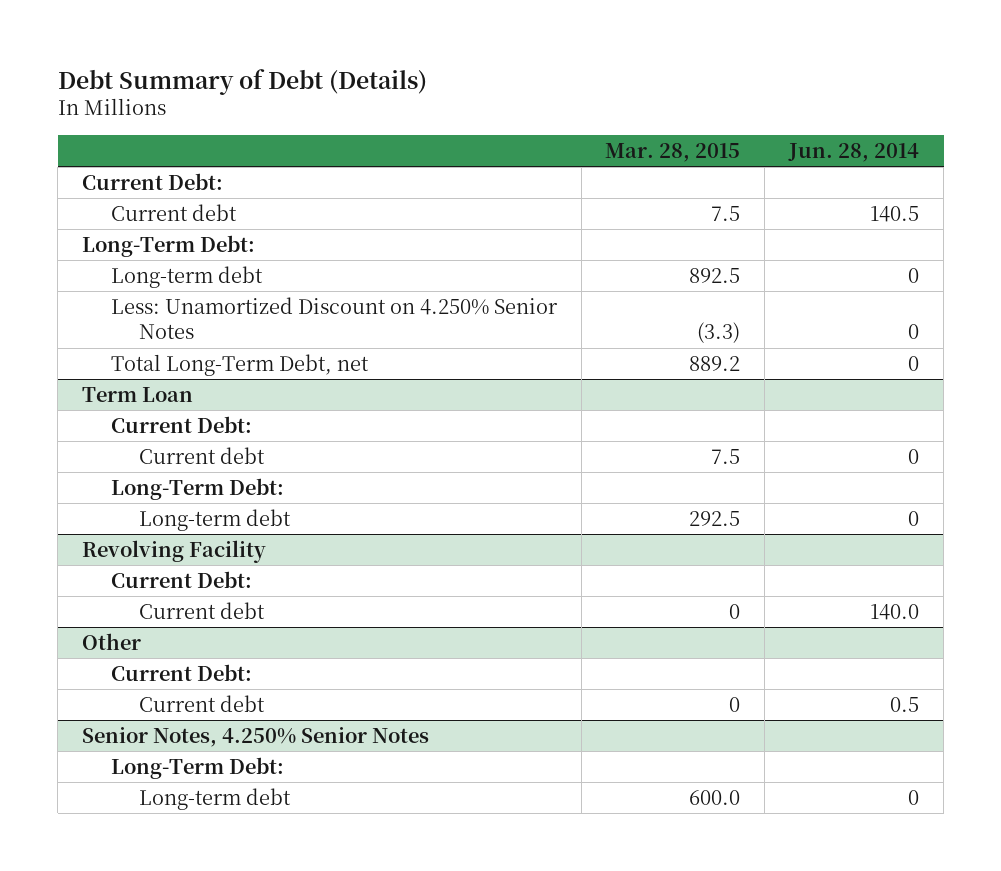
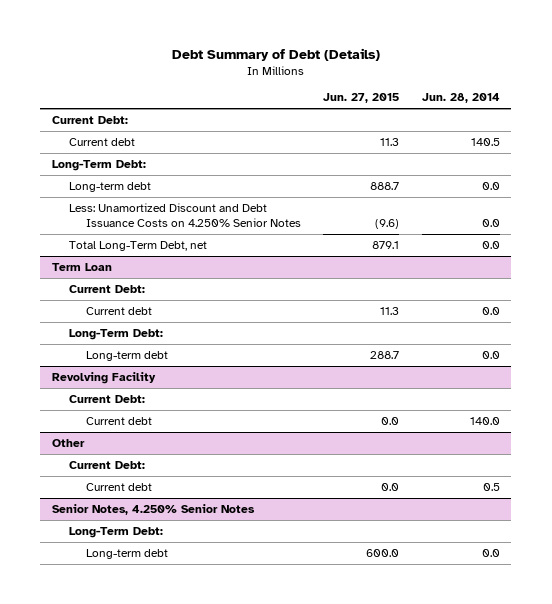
[605,142,741,162] Mar. 28, 2015 -> none
none -> [323,93,400,104] Jun. 27, 2015
[908,267,920,283] 0 -> [482,182,501,191] 0.0
[110,296,558,340] Less: Unamortized Discount on 4.250% Senior Notes -> [68,203,301,228] Less: Unamortized Discount and Debt Issuance Costs on 4.250% Senior Notes
[908,324,920,340] 0 -> [482,219,501,228] 0.0
[908,355,920,371] 0 -> [482,241,501,250] 0.0
[908,448,920,464] 0 -> [482,307,501,316] 0.0
[908,510,920,526] 0 -> [482,351,501,360] 0.0
[908,789,920,805] 0 -> [482,549,501,558] 0.0

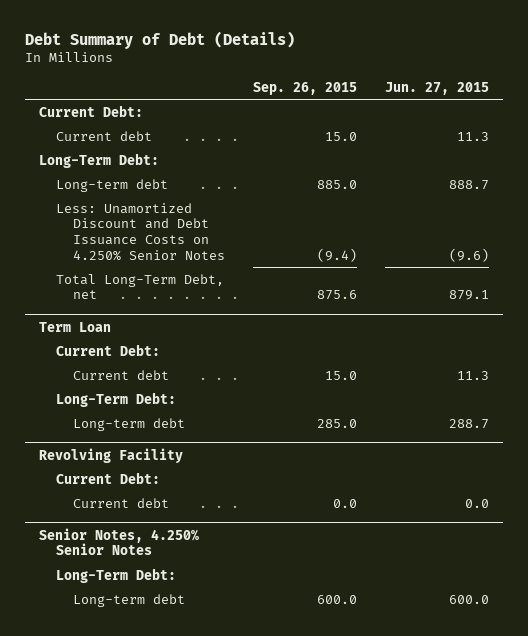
[422,93,501,104] Jun. 28, 2014 -> none
none -> [252,81,357,95] Sep. 26, 2015
[51,439,85,448] Other -> none
[68,461,145,470] Current Debt: -> none
[85,483,152,492] Current debt -> none

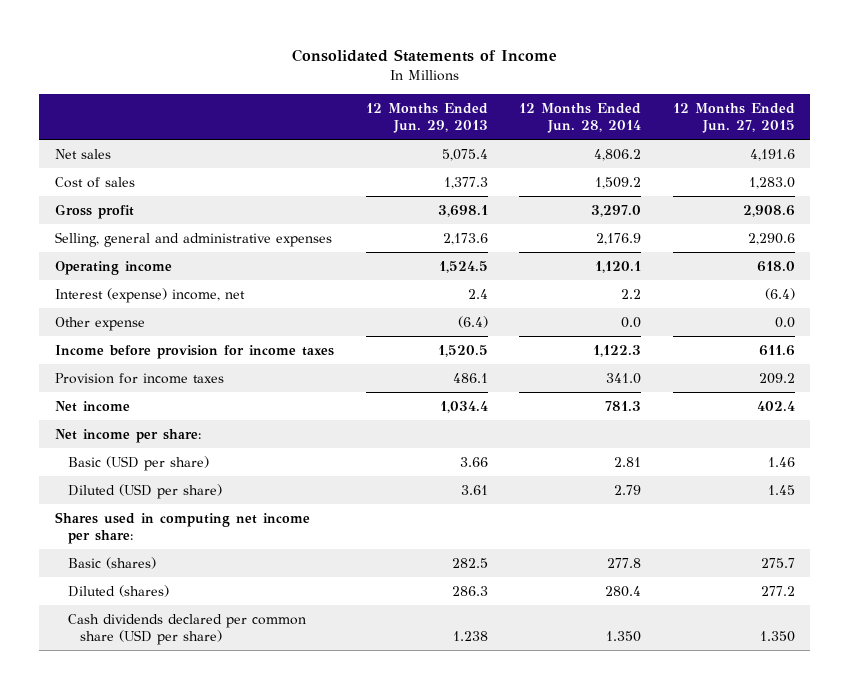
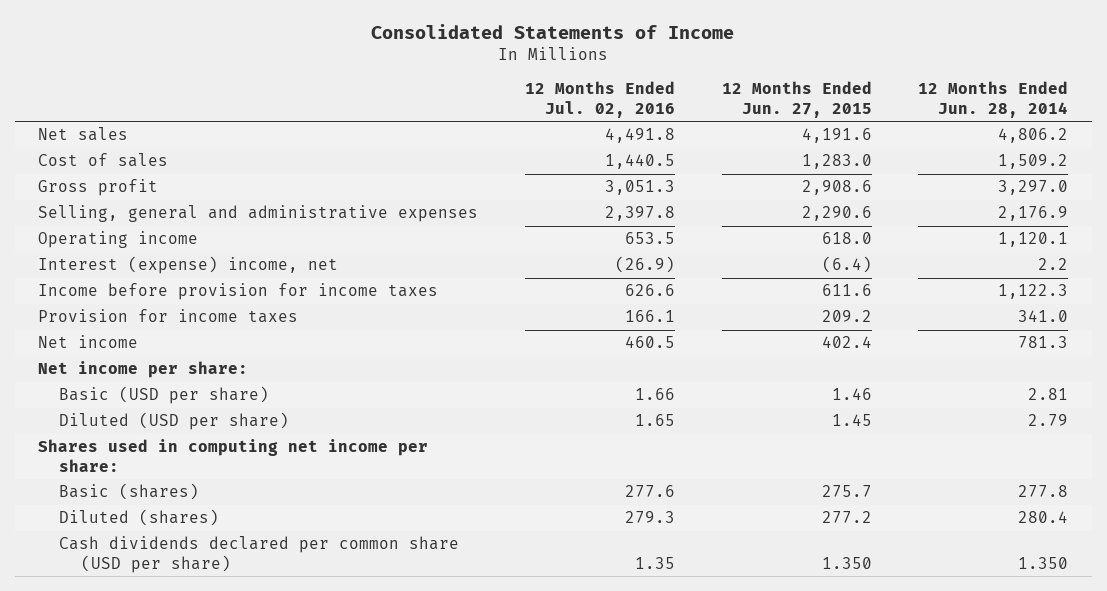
[365,102,488,133] 12 Months Ended Jun. 29, 2013 -> none
none -> [524,81,675,118] 12 Months Ended Jul. 02, 2016
[55,316,146,331] Other expense -> none

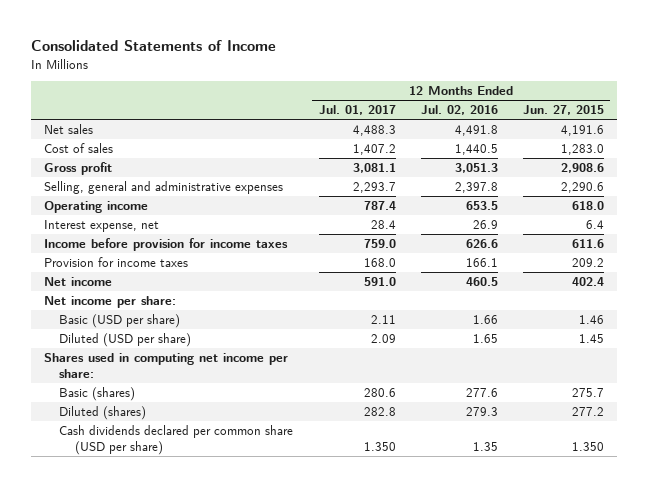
[918,81,1069,118] 12 Months Ended Jun. 28, 2014 -> none
none -> [318,105,396,116] Jul. 01, 2017
[38,256,339,275] Interest (expense) income, net -> [44,219,160,232] Interest expense, net
[614,256,675,274] (26.9) -> [472,219,498,229] 26.9
[821,256,872,274] (6.4) -> [586,219,605,229] 6.4

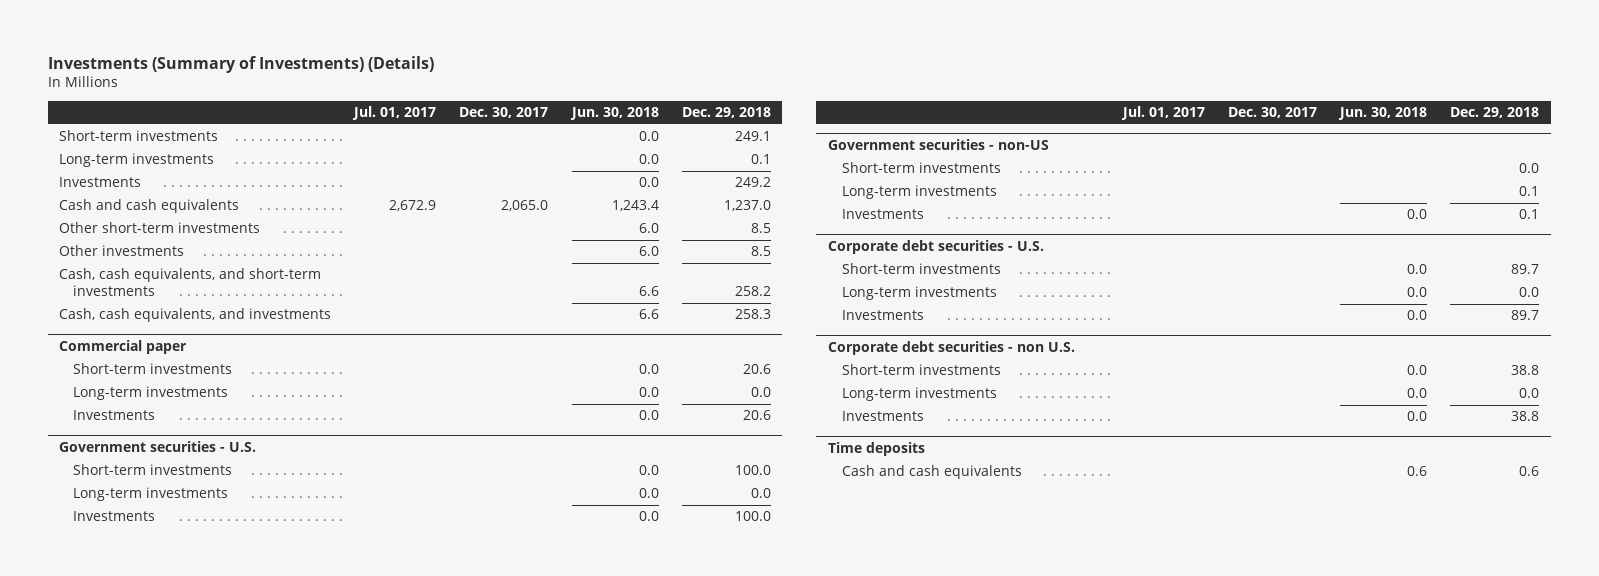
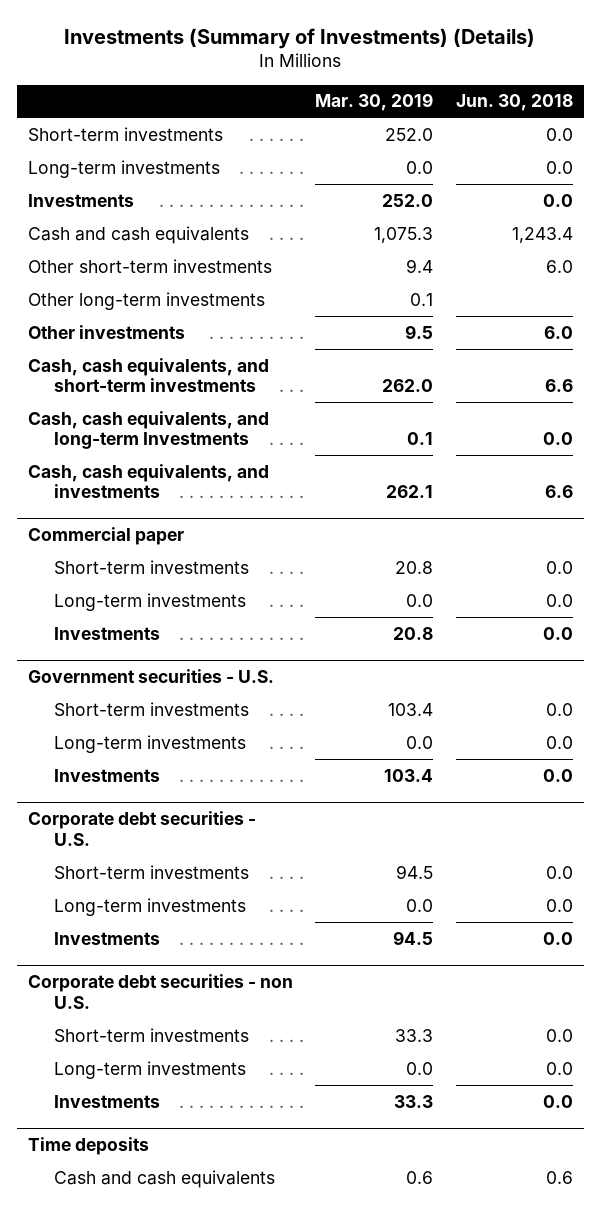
[352,106,437,121] Jul. 01, 2017 -> none
[459,107,549,119] Dec. 30, 2017 -> none
[681,107,771,119] Dec. 29, 2018 -> none
none -> [315,93,434,112] Mar. 30, 2019
none -> [28,291,266,310] Other long-term investments
none -> [28,410,270,450] Cash, cash equivalents, and long-term Investments
[827,138,1049,150] Government securities - non-US -> none
[842,162,1002,174] Short-term investments -> none
[842,185,998,200] Long-term investments -> none
[842,209,925,220] Investments -> none

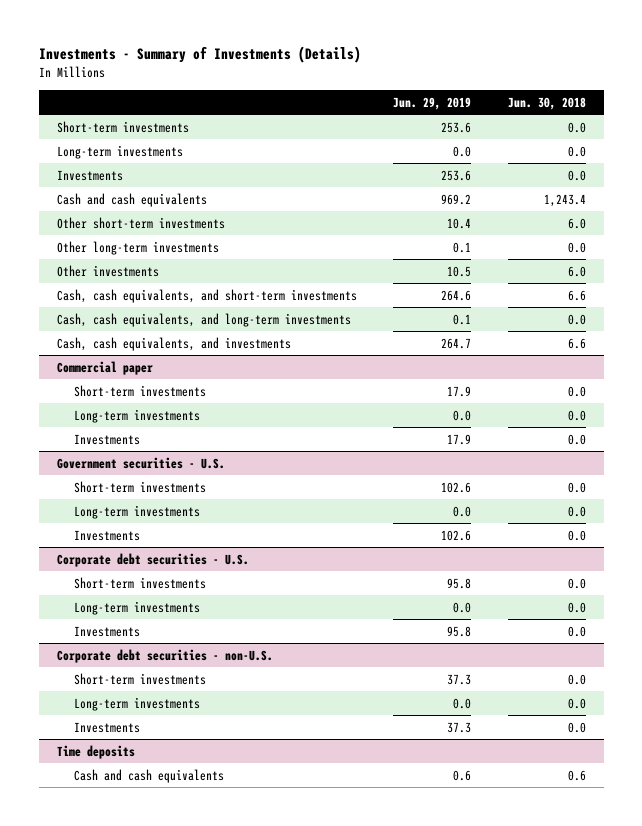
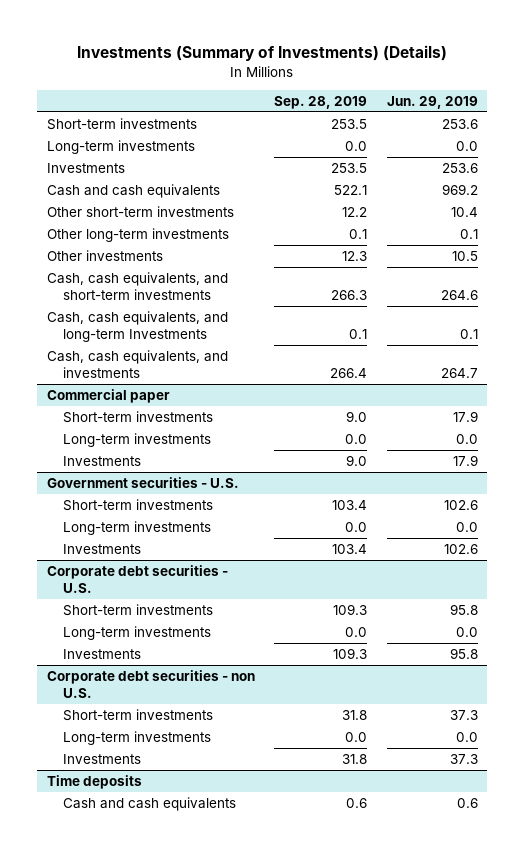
[38,46,361,64] Investments - Summary of Investments (Details) -> [77,45,448,62] Investments (Summary of Investments) (Details)
[507,96,586,110] Jun. 30, 2018 -> none
none -> [274,95,368,109] Sep. 28, 2019
[56,312,351,327] Cash, cash equivalents, and long-term investments -> [46,310,228,343] Cash, cash equivalents, and long-term Investments
[56,648,273,663] Corporate debt securities - non-U.S. -> [46,669,255,699] Corporate debt securities - non U.S.

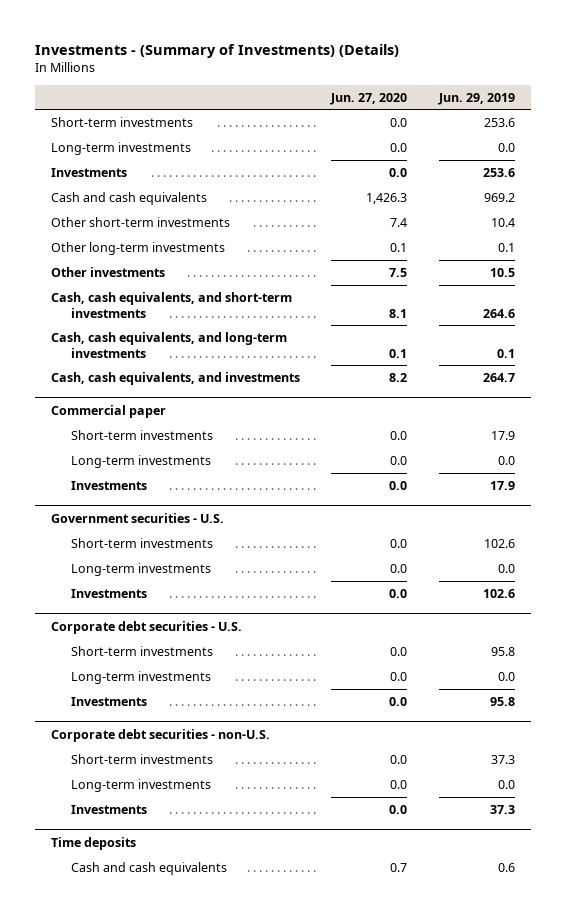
[77,45,448,62] Investments (Summary of Investments) (Details) -> [35,43,400,58] Investments - (Summary of Investments) (Details)
[274,95,368,109] Sep. 28, 2019 -> none
none -> [330,92,408,105] Jun. 27, 2020
[46,310,228,343] Cash, cash equivalents, and long-term Investments -> [50,331,287,358] Cash, cash equivalents, and long-term investments
[46,669,255,699] Corporate debt securities - non U.S. -> [50,728,270,742] Corporate debt securities - non-U.S.

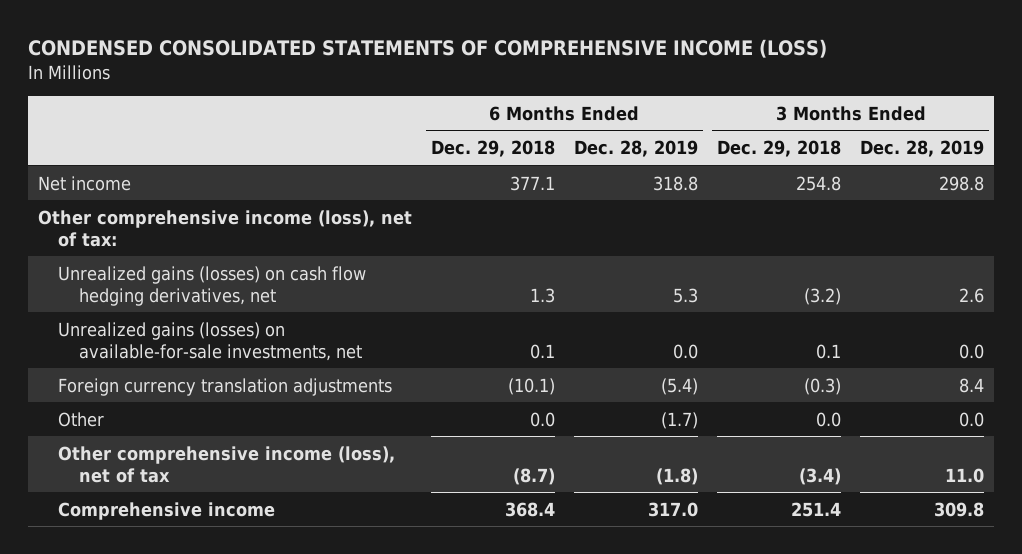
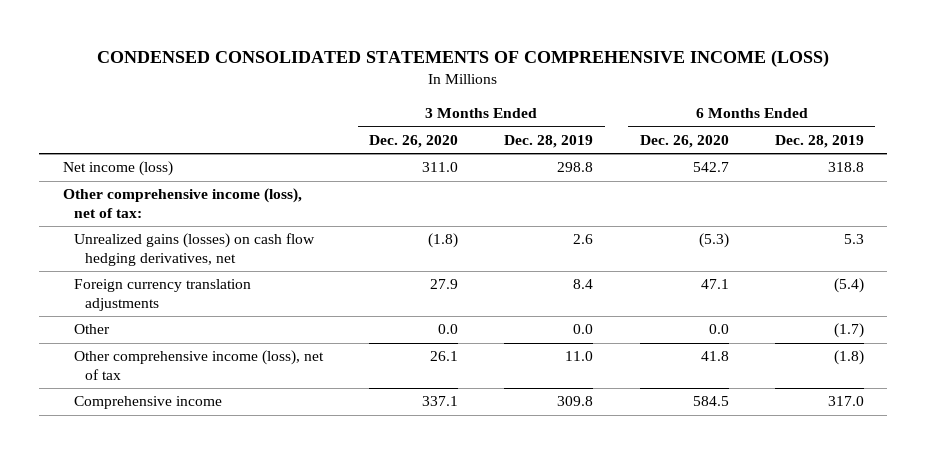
[430,139,555,157] Dec. 29, 2018 -> none
[717,139,842,157] Dec. 29, 2018 -> none
none -> [369,134,459,148] Dec. 26, 2020
none -> [639,134,729,148] Dec. 26, 2020
[37,175,131,191] Net income -> [62,161,173,177] Net income (loss)
[58,321,362,361] Unrealized gains (losses) on available-for-sale investments, net -> none

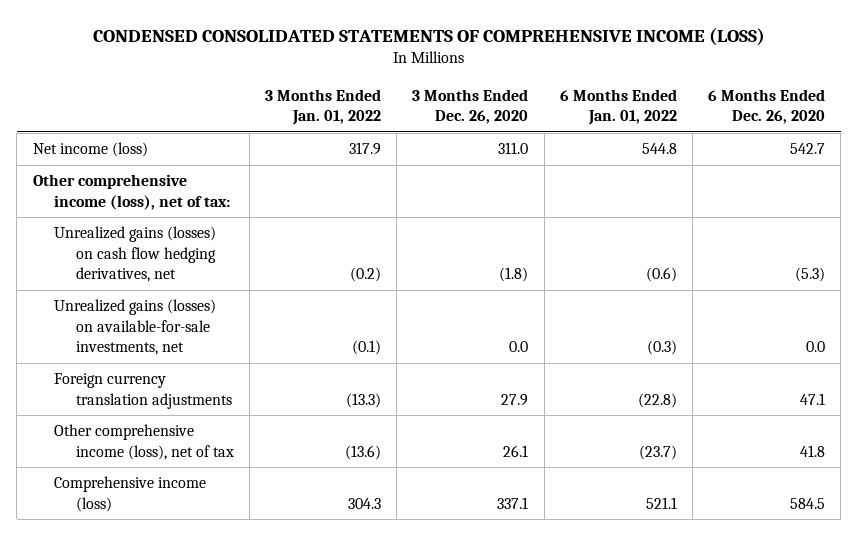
[504,134,594,148] Dec. 28, 2019 -> none
[774,134,864,148] Dec. 28, 2019 -> none
none -> [265,88,382,125] 3 Months Ended Jan. 01, 2022
none -> [559,88,677,125] 6 Months Ended Jan. 01, 2022
none -> [54,299,217,355] Unrealized gains (losses) on available-for-sale investments, net
[73,324,110,335] Other -> none
[73,396,222,410] Comprehensive income -> [54,476,207,512] Comprehensive income (loss)

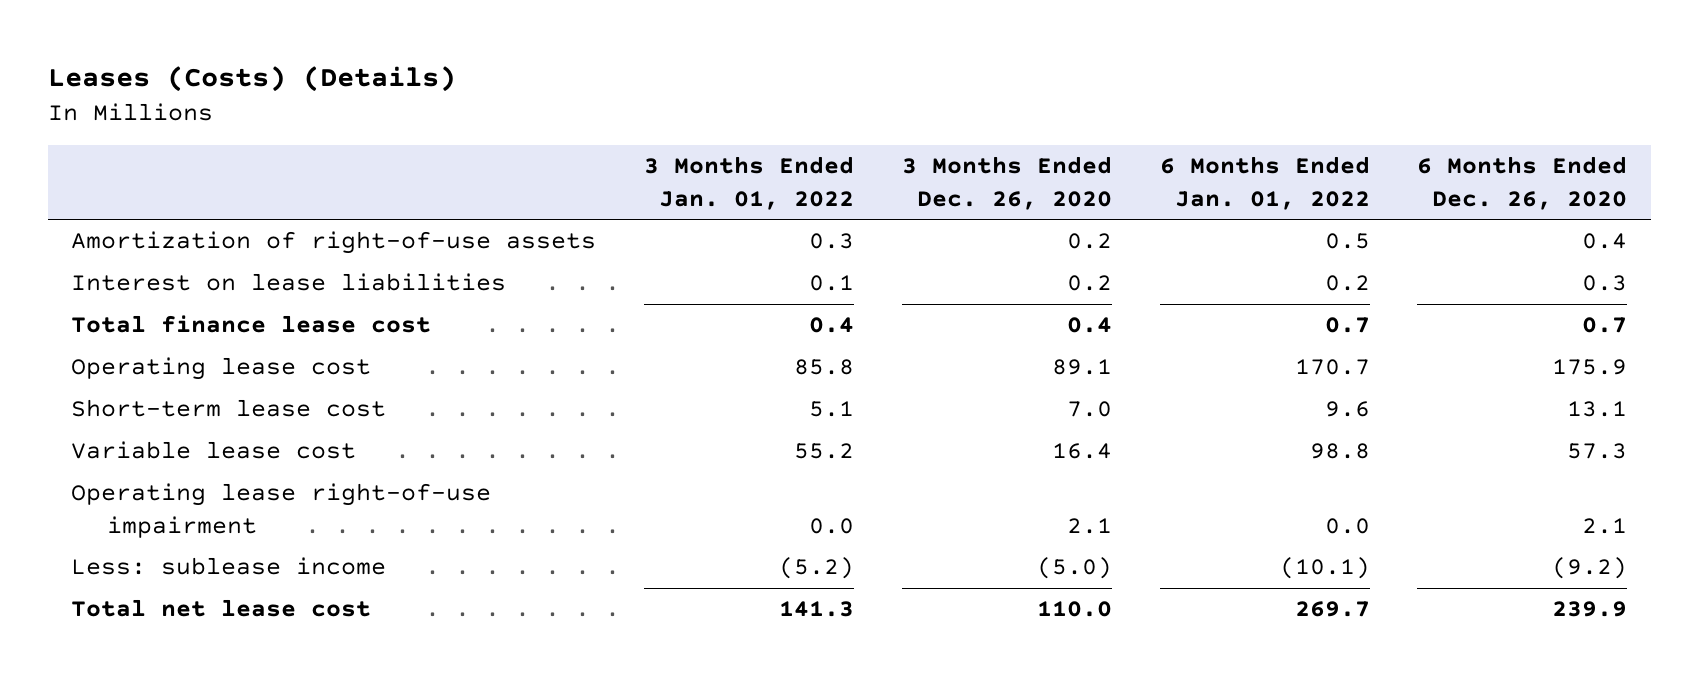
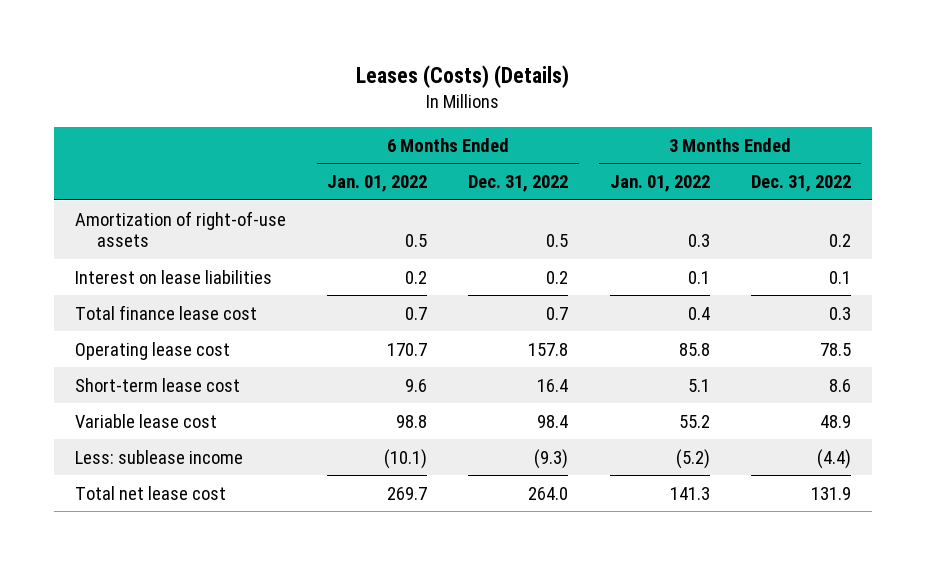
[901,156,1112,210] 3 Months Ended Dec. 26, 2020 -> none
[1417,156,1628,210] 6 Months Ended Dec. 26, 2020 -> none
none -> [468,175,569,193] Dec. 31, 2022
none -> [751,175,852,193] Dec. 31, 2022
[71,483,492,538] Operating lease right-of-use impairment -> none

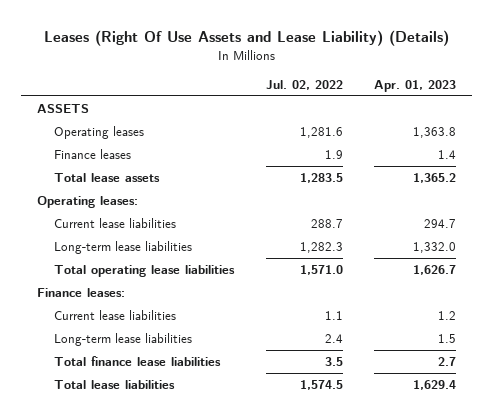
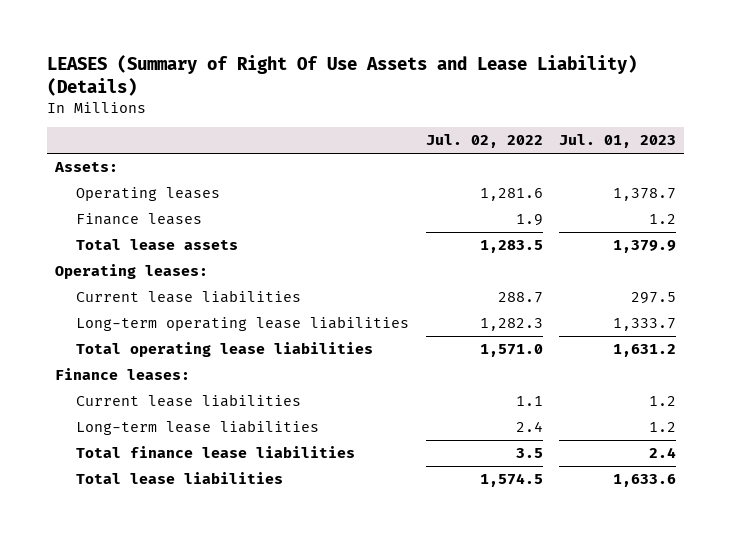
[43,29,449,46] Leases (Right Of Use Assets and Lease Liability) (Details) -> [47,55,638,96] LEASES (Summary of Right Of Use Assets and Lease Liability) (Details)
[373,79,456,92] Apr. 01, 2023 -> none
none -> [558,134,676,149] Jul. 01, 2023
[37,104,90,114] ASSETS -> [54,161,119,172] Assets:
[54,241,193,255] Long-term lease liabilities -> [76,315,410,331] Long-term operating lease liabilities

